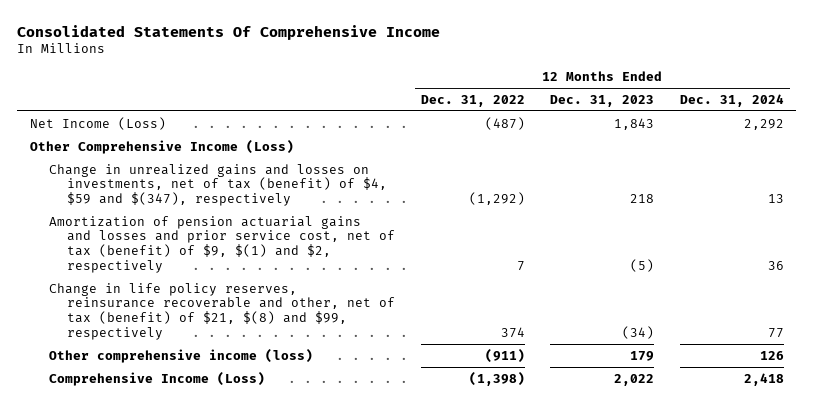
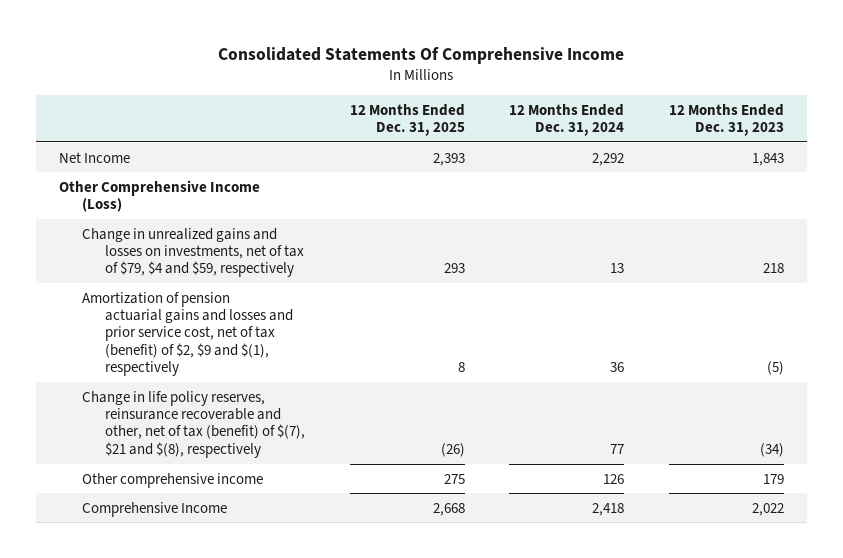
[420,94,525,107] Dec. 31, 2022 -> none
none -> [349,103,465,137] 12 Months Ended Dec. 31, 2025
[30,116,167,130] Net Income (Loss) -> [58,151,130,163] Net Income
[48,163,388,207] Change in unrealized gains and losses on investments, net of tax (benefit) of $4, $59 and $(347), respectively -> [81,227,304,278] Change in unrealized gains and losses on investments, net of tax of $79, $4 and $59, respectively
[48,215,396,273] Amortization of pension actuarial gains and losses and prior service cost, net of tax (benefit) of $9, $(1) and $2, respectively -> [81,291,293,377] Amortization of pension actuarial gains and losses and prior service cost, net of tax (benefit) of $2, $9 and $(1), respectively
[48,282,396,340] Change in life policy reserves, reinsurance recoverable and other, net of tax (benefit) of $21, $(8) and $99, respectively -> [81,390,305,458] Change in life policy reserves, reinsurance recoverable and other, net of tax (benefit) of $(7), $21 and $(8), respectively
[48,348,313,363] Other comprehensive income (loss) -> [81,472,263,488] Other comprehensive income
[48,371,265,386] Comprehensive Income (Loss) -> [81,501,227,517] Comprehensive Income

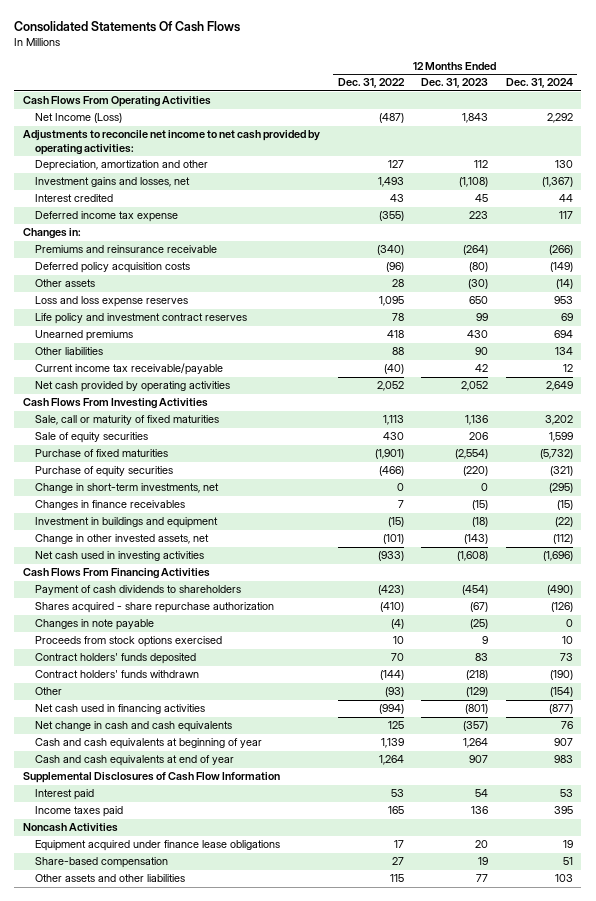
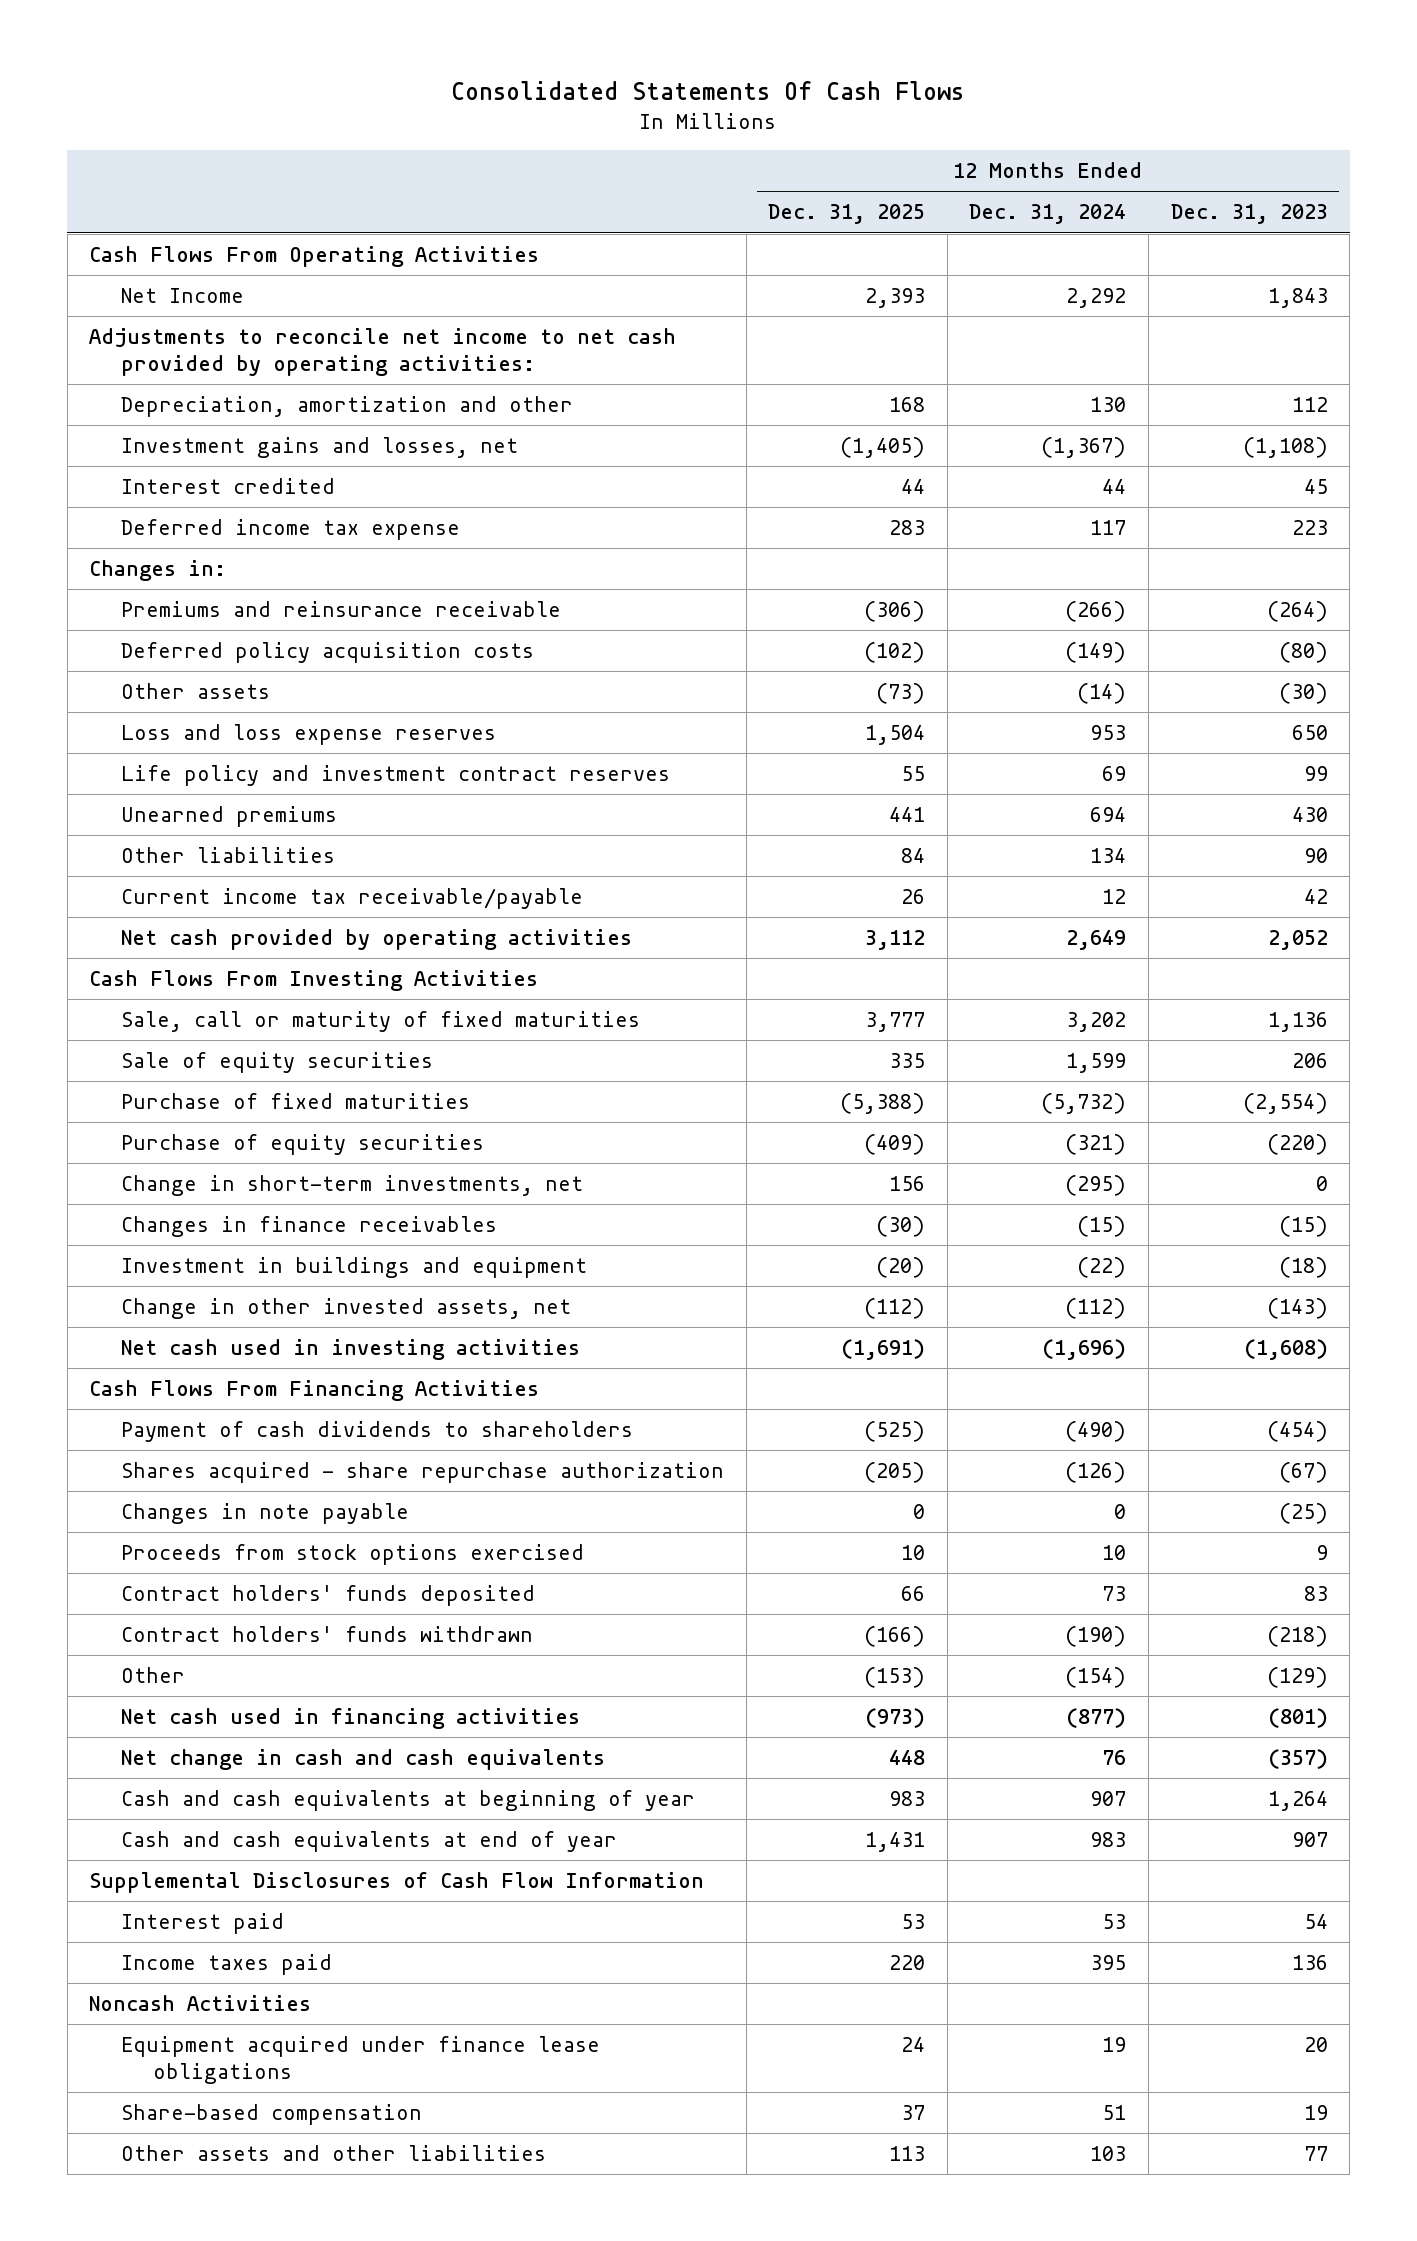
[337,78,405,89] Dec. 31, 2022 -> none
none -> [768,204,926,225] Dec. 31, 2025
[34,113,122,124] Net Income (Loss) -> [121,287,245,303] Net Income

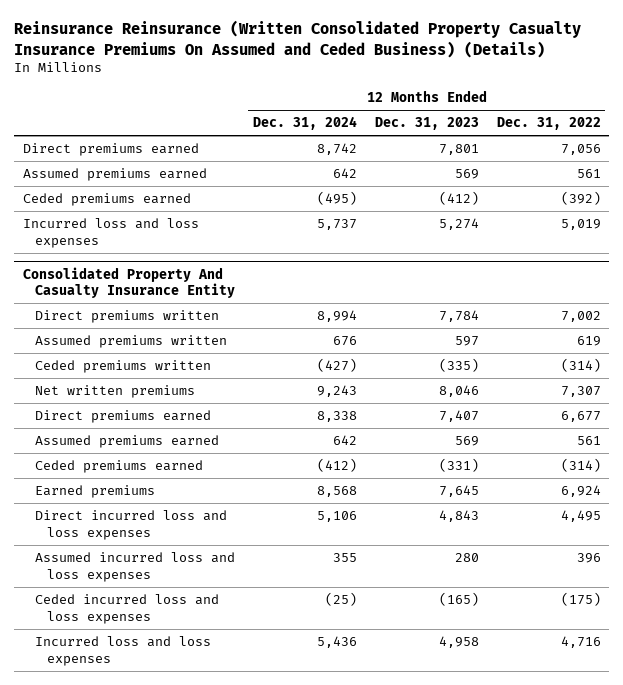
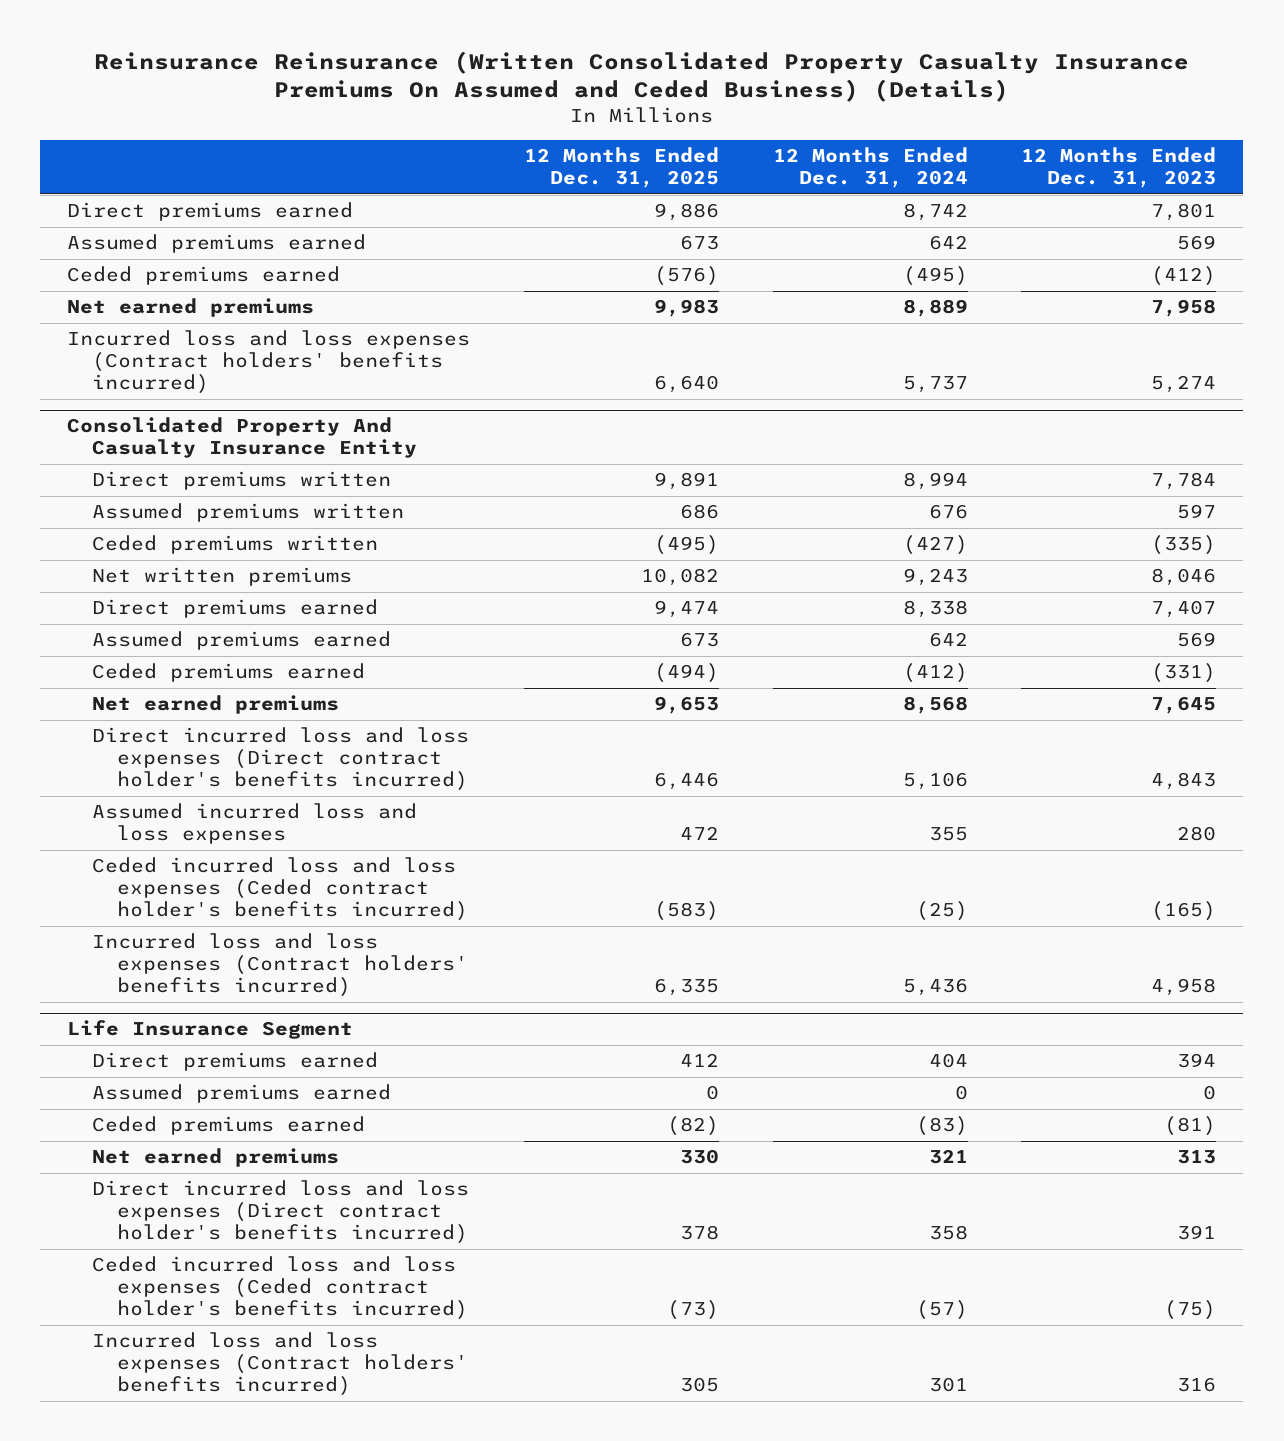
[496,117,601,131] Dec. 31, 2022 -> none
none -> [523,147,719,189] 12 Months Ended Dec. 31, 2025
none -> [67,298,315,318] Net earned premiums
[22,218,199,249] Incurred loss and loss expenses -> [67,330,471,395] Incurred loss and loss expenses (Contract holders' benefits incurred)
[35,485,156,499] Earned premiums -> [91,695,339,715] Net earned premiums
[35,510,228,541] Direct incurred loss and loss expenses -> [91,727,469,792] Direct incurred loss and loss expenses (Direct contract holder's benefits incurred)
[35,594,220,625] Ceded incurred loss and loss expenses -> [91,857,468,922] Ceded incurred loss and loss expenses (Ceded contract holder's benefits incurred)
[35,636,212,667] Incurred loss and loss expenses -> [91,933,468,998] Incurred loss and loss expenses (Contract holders' benefits incurred)
none -> [67,1020,354,1040] Life Insurance Segment
none -> [91,1052,378,1072] Direct premiums earned
none -> [91,1084,391,1104] Assumed premiums earned
none -> [91,1116,365,1136] Ceded premiums earned
none -> [91,1148,339,1168] Net earned premiums
none -> [91,1180,469,1245] Direct incurred loss and loss expenses (Direct contract holder's benefits incurred)
none -> [91,1256,468,1321] Ceded incurred loss and loss expenses (Ceded contract holder's benefits incurred)
none -> [91,1332,468,1397] Incurred loss and loss expenses (Contract holders' benefits incurred)

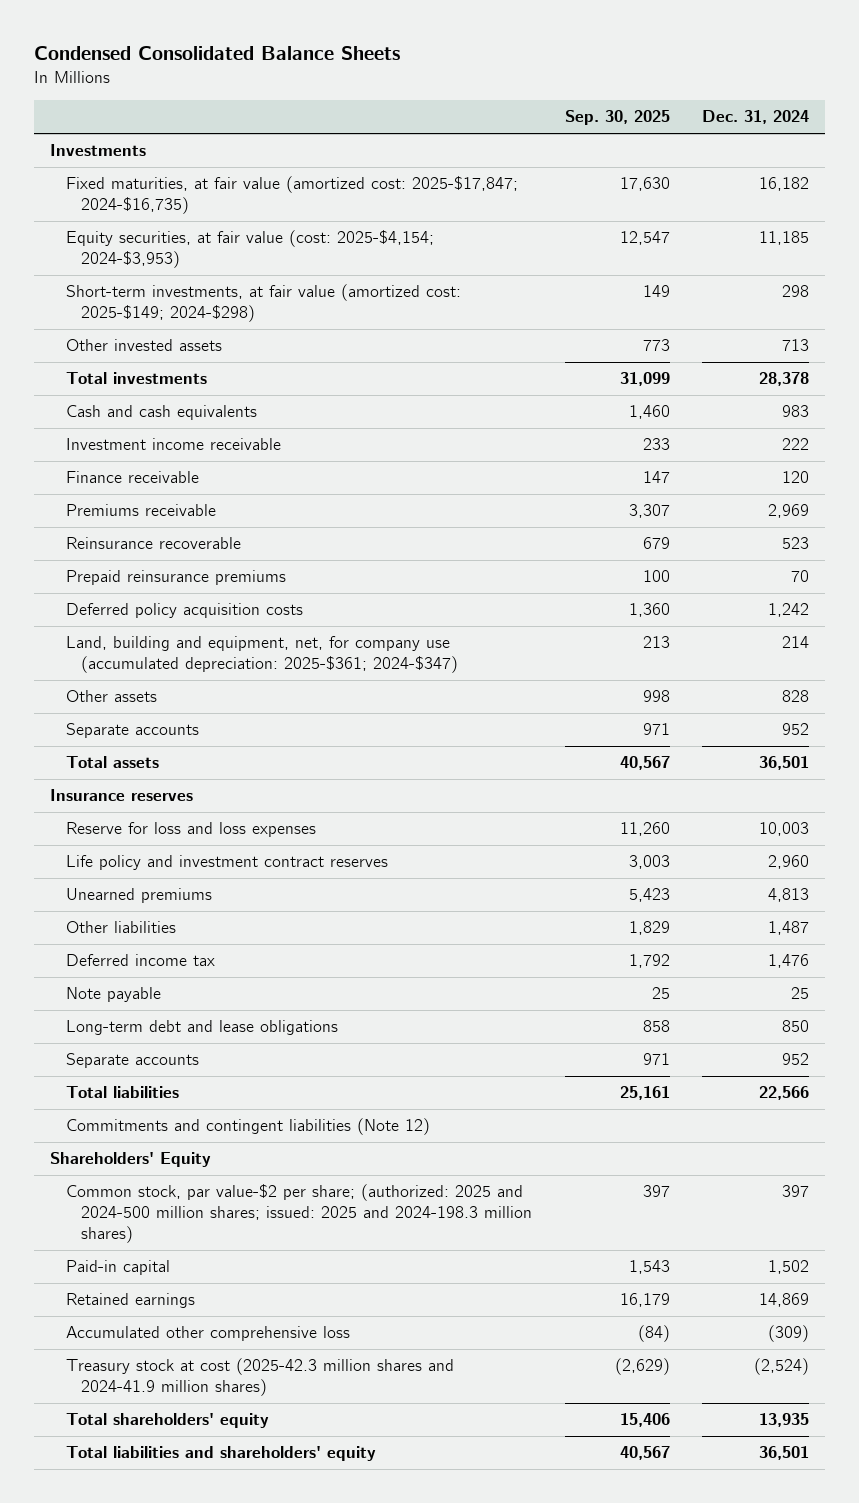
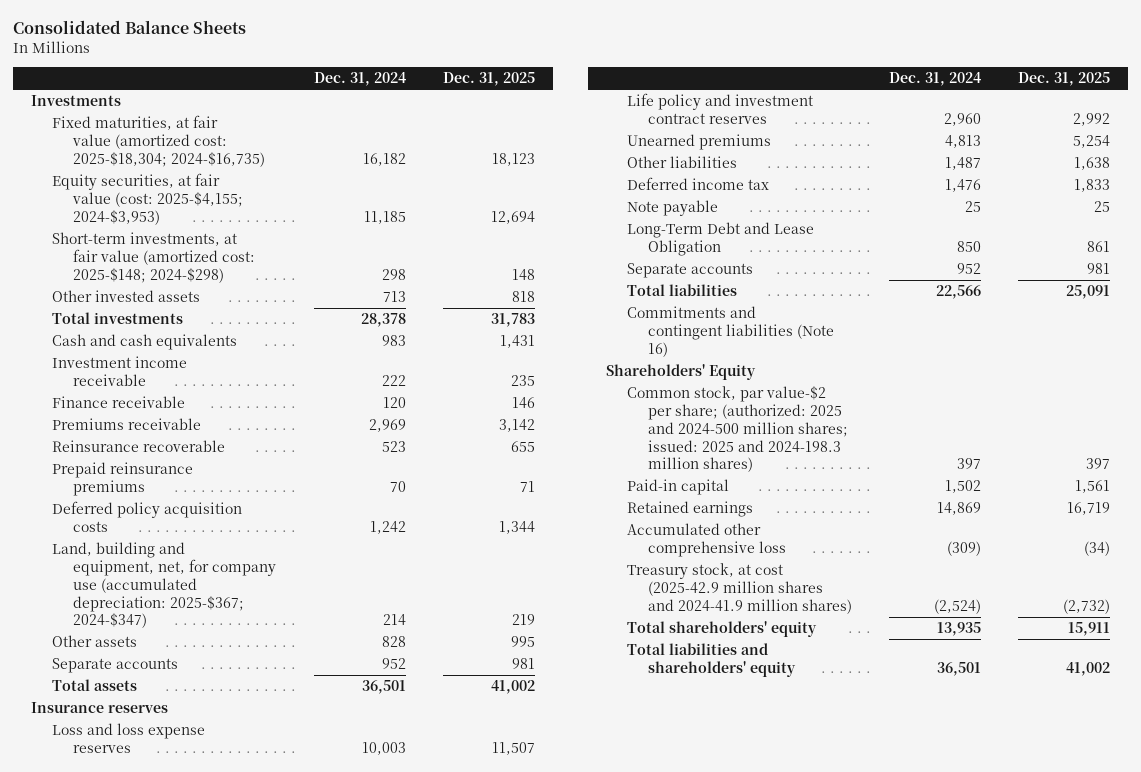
[34,46,401,61] Condensed Consolidated Balance Sheets -> [12,20,246,35] Consolidated Balance Sheets
[564,110,670,126] Sep. 30, 2025 -> none
none -> [442,72,535,87] Dec. 31, 2025
[65,176,518,215] Fixed maturities, at fair value (amortized cost: 2025-$17,847; 2024-$16,735) -> [52,115,266,167] Fixed maturities, at fair value (amortized cost: 2025-$18,304; 2024-$16,735)
[65,230,434,269] Equity securities, at fair value (cost: 2025-$4,154; 2024-$3,953) -> [52,173,244,225] Equity securities, at fair value (cost: 2025-$4,155; 2024-$3,953)
[65,284,461,323] Short-term investments, at fair value (amortized cost: 2025-$149; 2024-$298) -> [52,232,256,283] Short-term investments, at fair value (amortized cost: 2025-$148; 2024-$298)
[65,636,459,674] Land, building and equipment, net, for company use (accumulated depreciation: 2025-$361; 2024-$347) -> [52,542,277,629] Land, building and equipment, net, for company use (accumulated depreciation: 2025-$367; 2024-$347)
[65,822,316,838] Reserve for loss and loss expenses -> none
none -> [52,723,206,754] Loss and loss expense reserves
[65,1020,338,1036] Long-term debt and lease obligations -> [627,222,815,257] Long-Term Debt and Lease Obligation
[65,1118,430,1136] Commitments and contingent liabilities (Note 12) -> [627,306,835,357] Commitments and contingent liabilities (Note 16)
[65,1358,454,1397] Treasury stock at cost (2025-42.3 million shares and 2024-41.9 million shares) -> [627,563,853,614] Treasury stock, at cost (2025-42.9 million shares and 2024-41.9 million shares)

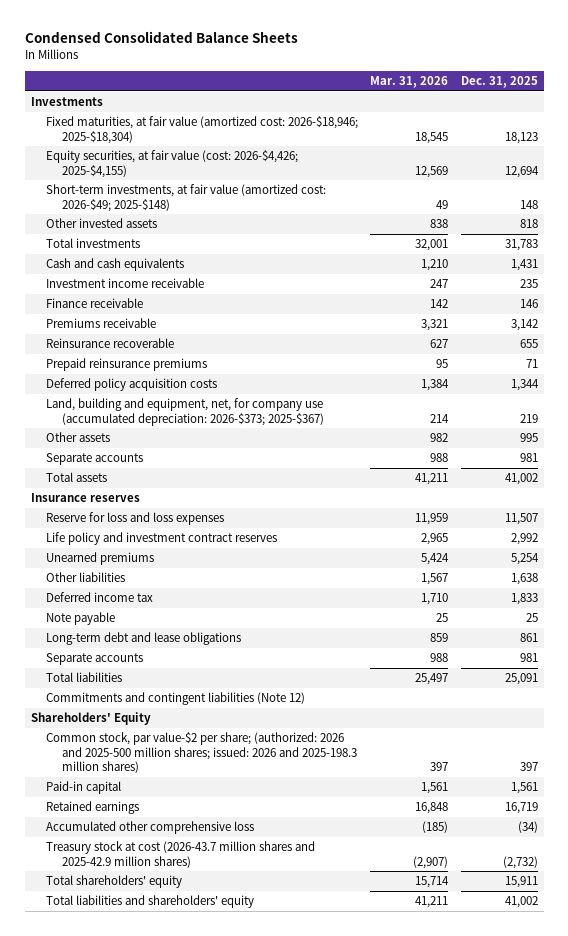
[12,20,246,35] Consolidated Balance Sheets -> [24,31,298,44] Condensed Consolidated Balance Sheets
[314,72,407,87] Dec. 31, 2024 -> none
none -> [370,75,449,88] Mar. 31, 2026
[52,115,266,167] Fixed maturities, at fair value (amortized cost: 2025-$18,304; 2024-$16,735) -> [46,116,359,144] Fixed maturities, at fair value (amortized cost: 2026-$18,946; 2025-$18,304)
[52,173,244,225] Equity securities, at fair value (cost: 2025-$4,155; 2024-$3,953) -> [46,150,299,178] Equity securities, at fair value (cost: 2026-$4,426; 2025-$4,155)
[52,232,256,283] Short-term investments, at fair value (amortized cost: 2025-$148; 2024-$298) -> [46,184,327,212] Short-term investments, at fair value (amortized cost: 2026-$49; 2025-$148)
[52,542,277,629] Land, building and equipment, net, for company use (accumulated depreciation: 2025-$367; 2024-$347) -> [46,398,324,426] Land, building and equipment, net, for company use (accumulated depreciation: 2026-$373; 2025-$367)
[52,723,206,754] Loss and loss expense reserves -> [46,512,225,526] Reserve for loss and loss expenses
[627,222,815,257] Long-Term Debt and Lease Obligation -> [46,632,242,646] Long-term debt and lease obligations
[627,306,835,357] Commitments and contingent liabilities (Note 16) -> [46,692,306,706] Commitments and contingent liabilities (Note 12)
[627,386,849,473] Common stock, par value-$2 per share; (authorized: 2025 and 2024-500 million shares; issued: 2025 and 2024-198.3 million shares) -> [46,732,357,773] Common stock, par value-$2 per share; (authorized: 2026 and 2025-500 million shares; issued: 2026 and 2025-198.3 million shares)
[627,563,853,614] Treasury stock, at cost (2025-42.9 million shares and 2024-41.9 million shares) -> [46,841,316,868] Treasury stock at cost (2026-43.7 million shares and 2025-42.9 million shares)

